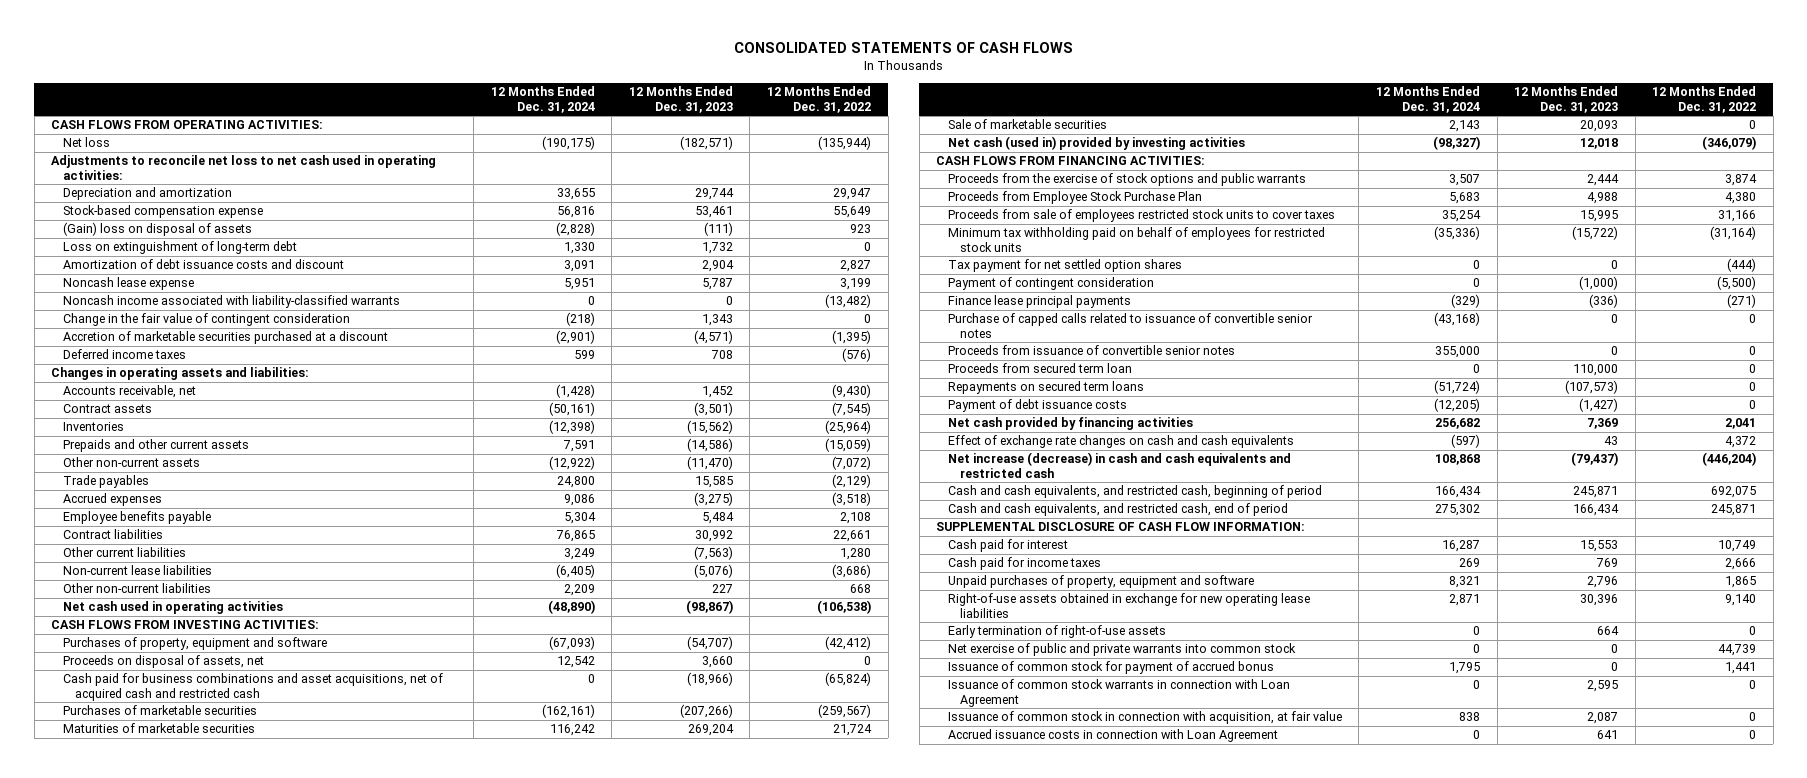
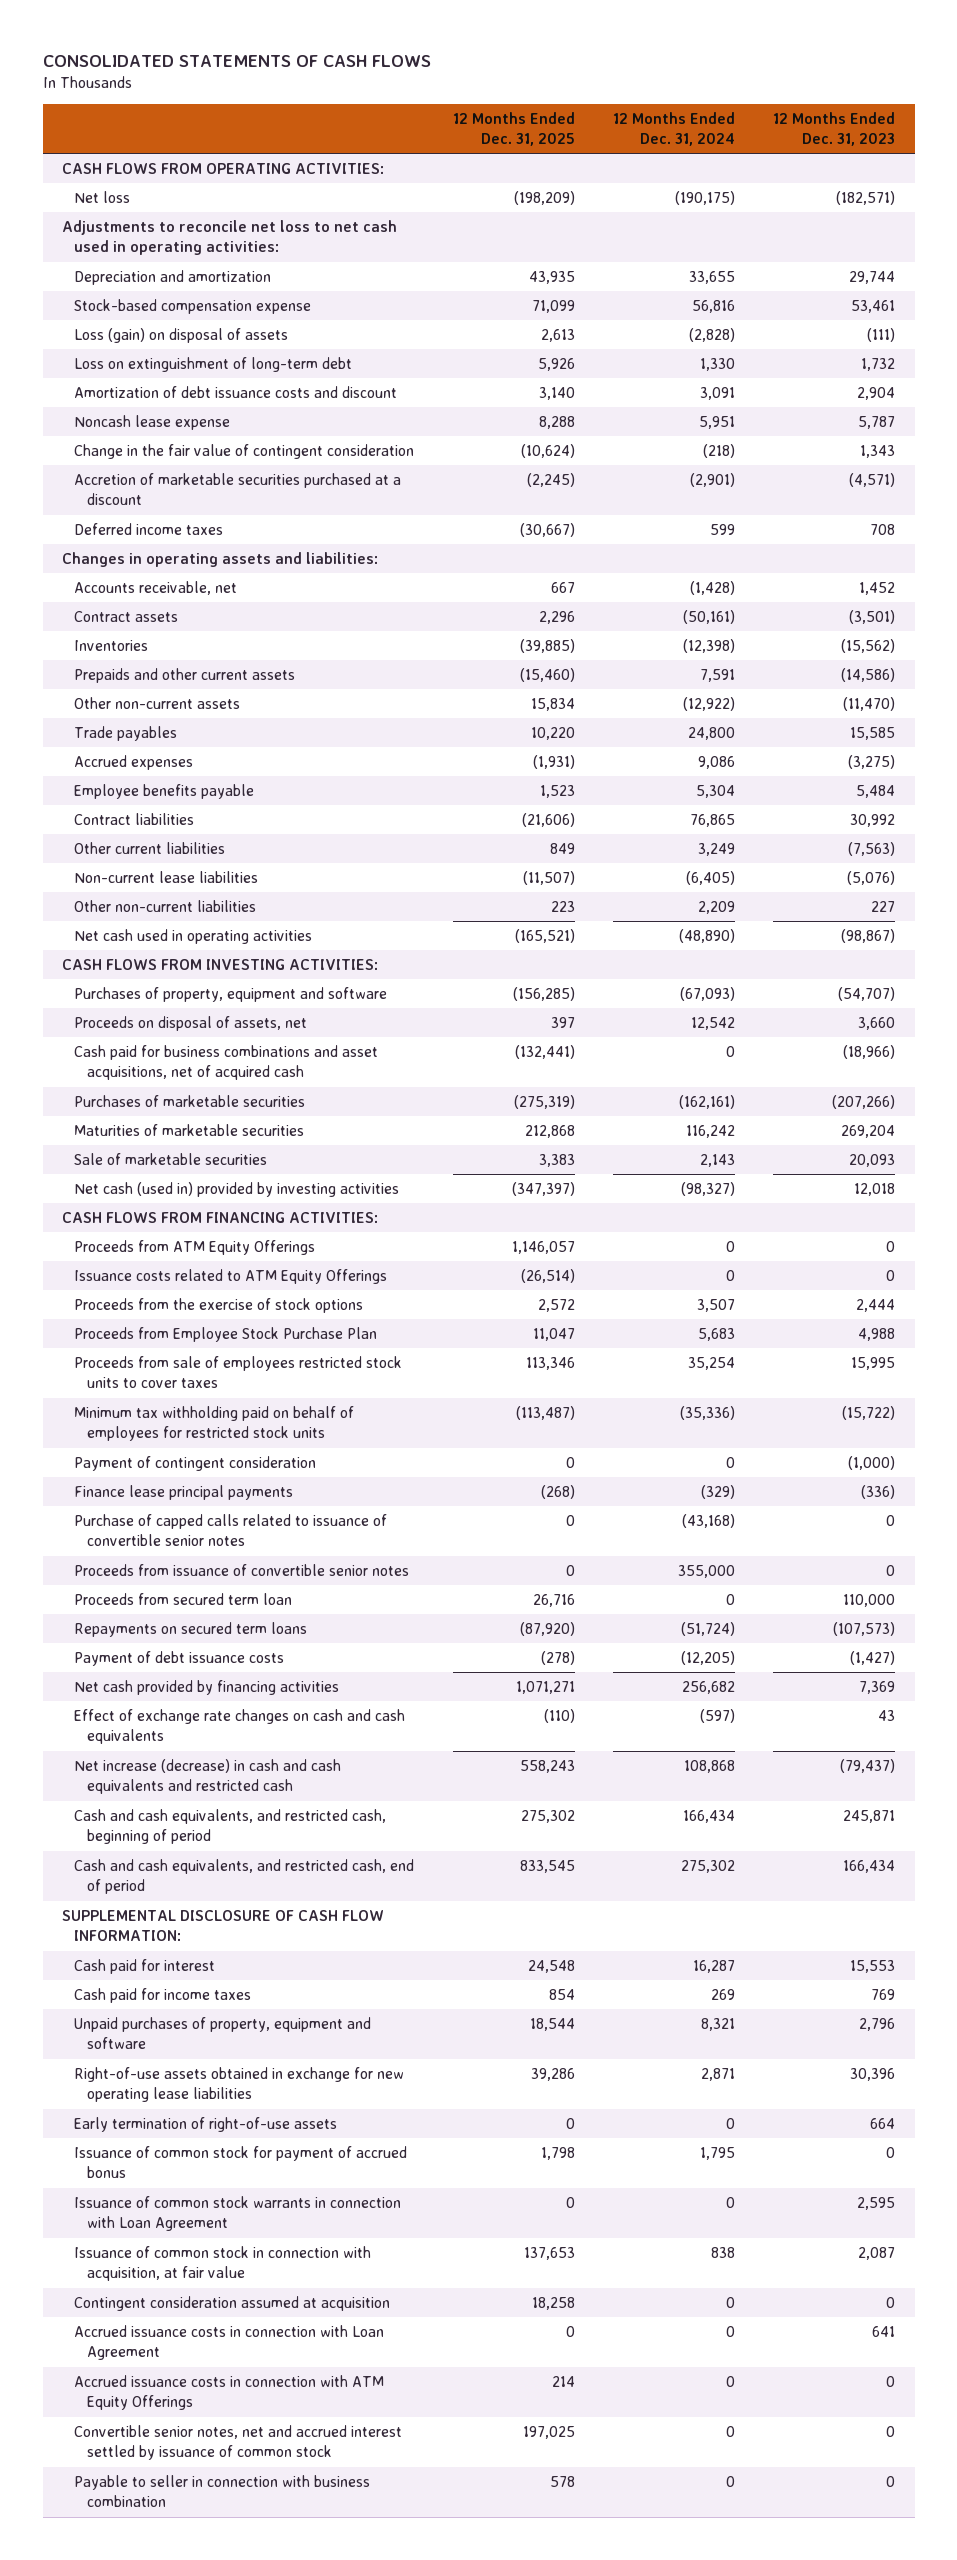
[766,86,871,113] 12 Months Ended Dec. 31, 2022 -> none
none -> [452,111,575,146] 12 Months Ended Dec. 31, 2025
[62,222,252,237] (Gain) loss on disposal of assets -> [74,328,289,344] Loss (gain) on disposal of assets
[62,295,400,309] Noncash income associated with liability-classified warrants -> none
[62,673,443,701] Cash paid for business combinations and asset acquisitions, net of acquired cash and restricted cash -> [74,1045,379,1081] Cash paid for business combinations and asset acquisitions, net of acquired cash
none -> [74,1240,316,1256] Proceeds from ATM Equity Offerings
none -> [74,1269,388,1285] Issuance costs related to ATM Equity Offerings
[947,173,1306,187] Proceeds from the exercise of stock options and public warrants -> [74,1298,364,1314] Proceeds from the exercise of stock options
[947,259,1182,273] Tax payment for net settled option shares -> none
[947,643,1296,657] Net exercise of public and private warrants into common stock -> none
none -> [74,2296,391,2312] Contingent consideration assumed at acquisition
none -> [74,2375,385,2411] Accrued issuance costs in connection with ATM Equity Offerings
none -> [74,2425,403,2461] Convertible senior notes, net and accrued interest settled by issuance of common stock
none -> [74,2475,371,2508] Payable to seller in connection with business combination

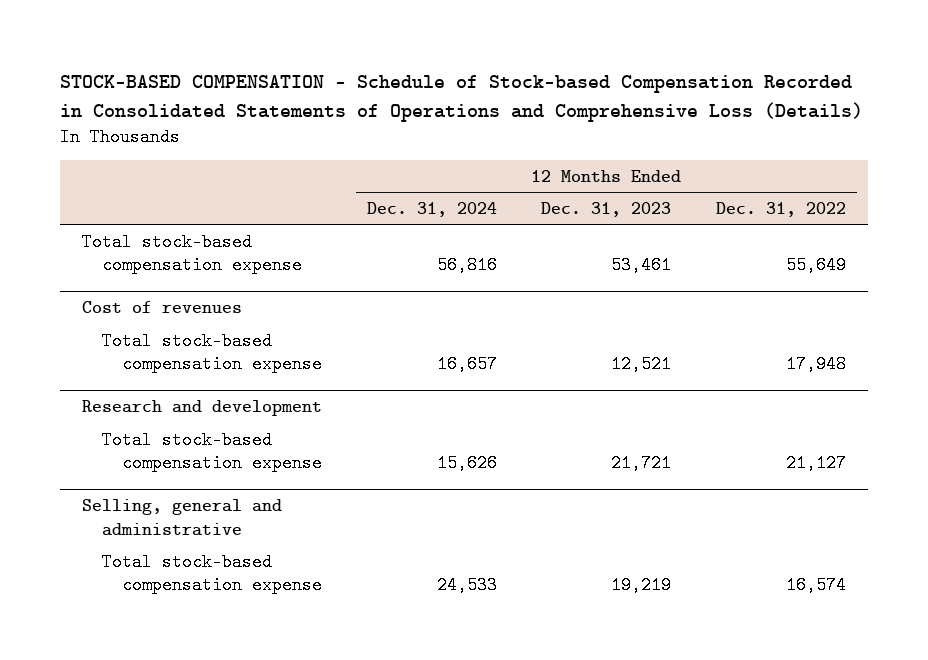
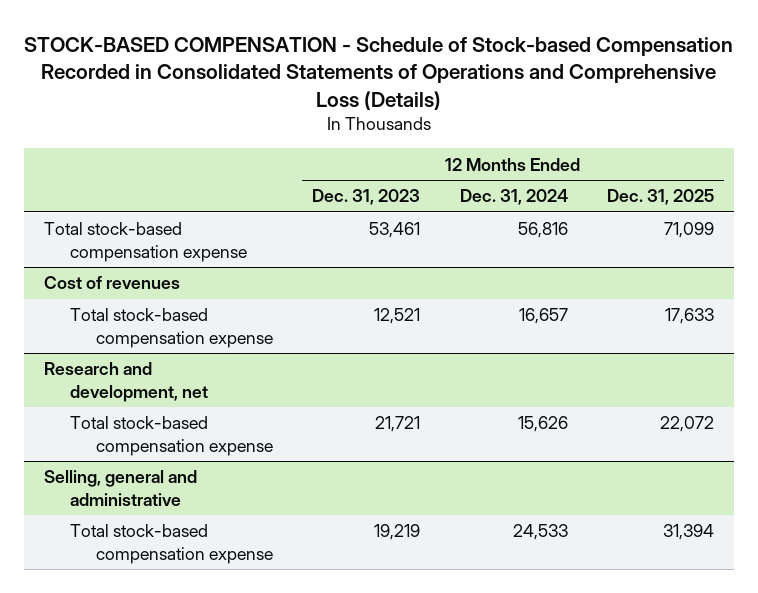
[716,202,847,218] Dec. 31, 2022 -> none
none -> [607,189,715,206] Dec. 31, 2025
[81,400,322,417] Research and development -> [44,362,208,403] Research and development, net

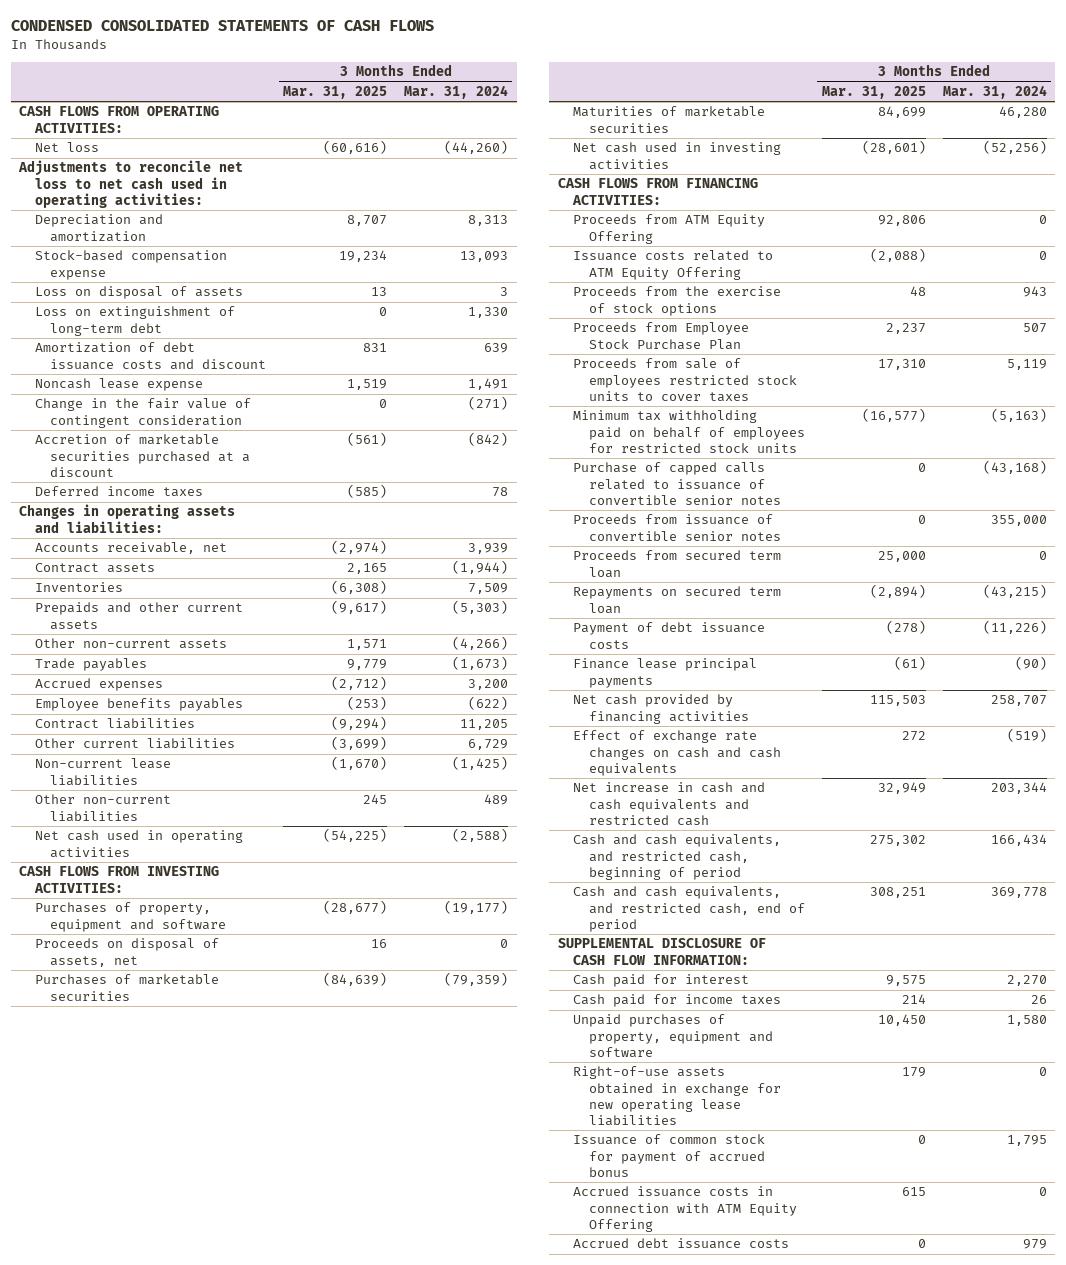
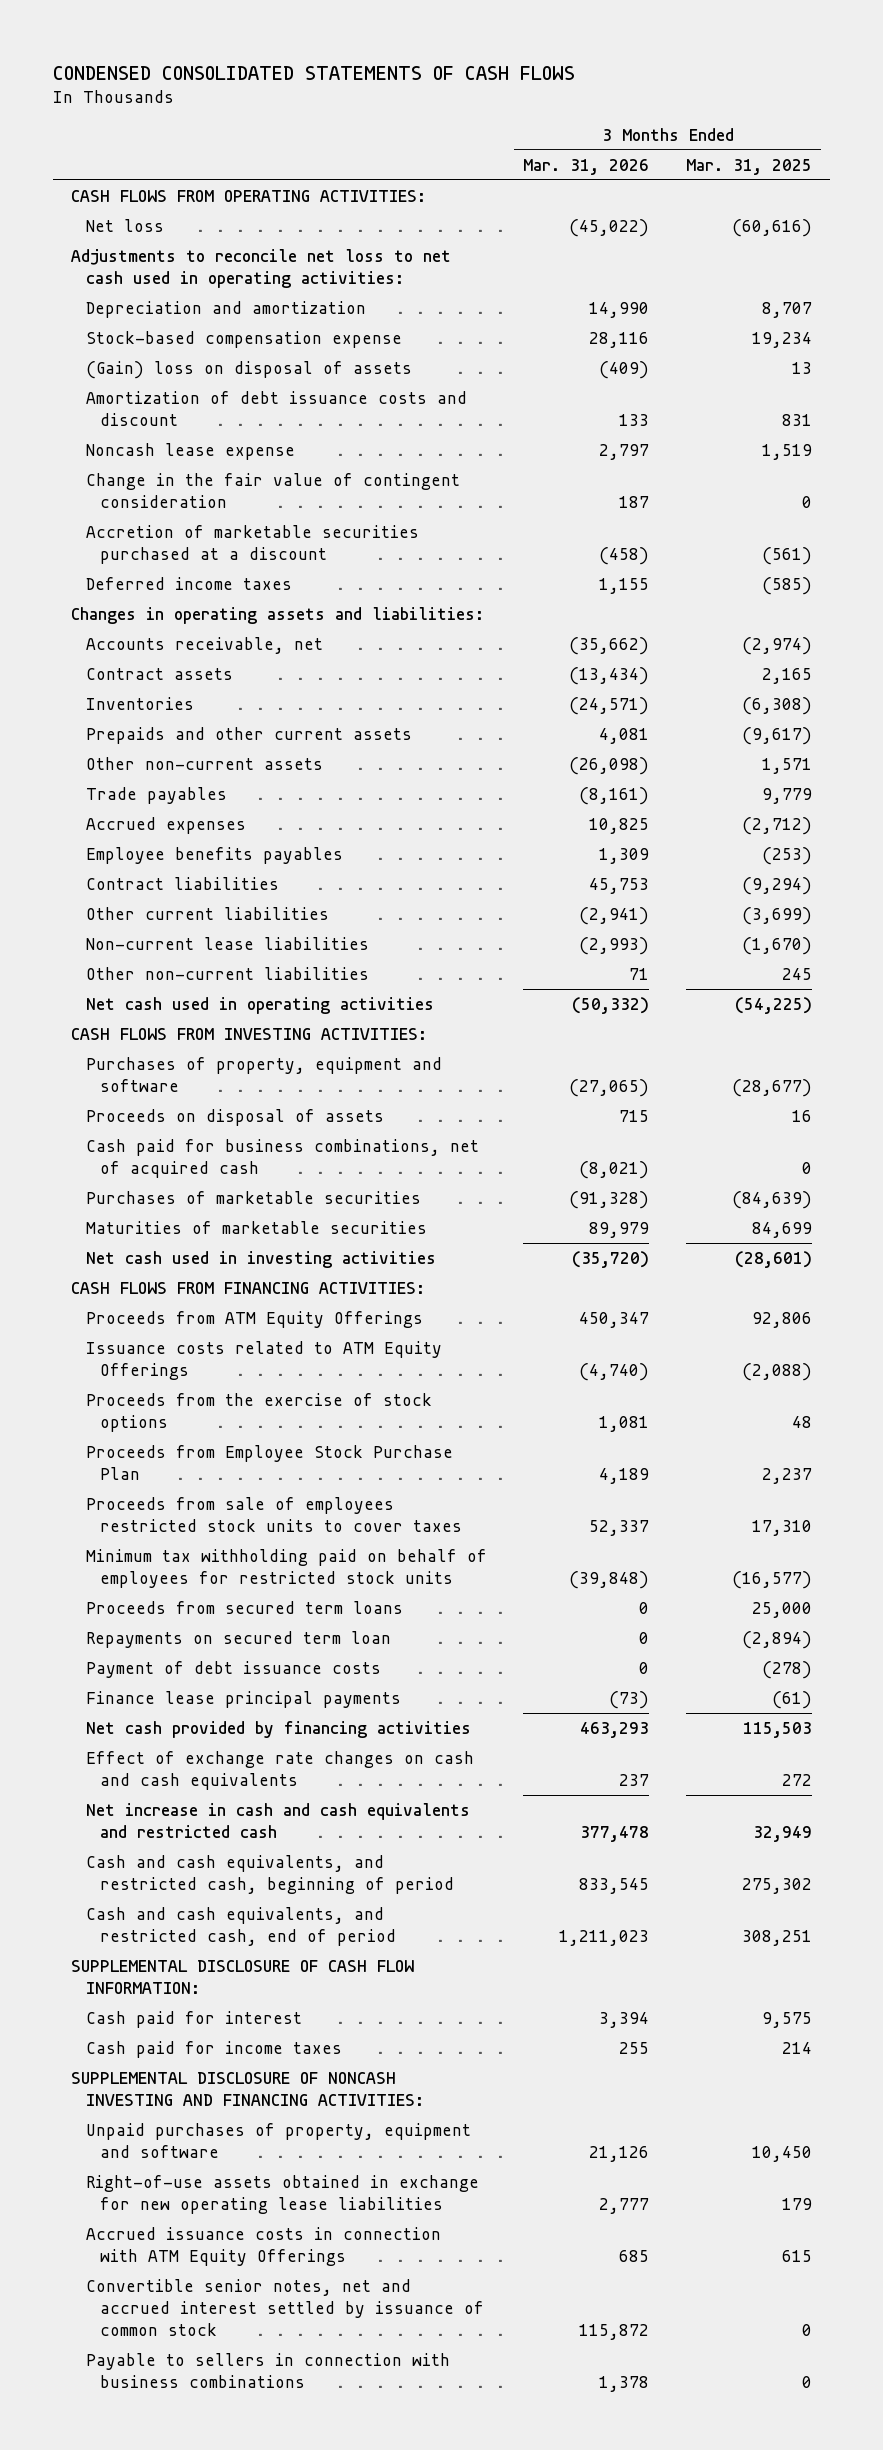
[404,85,509,100] Mar. 31, 2024 -> none
none -> [523,158,650,175] Mar. 31, 2026
[34,306,235,336] Loss on extinguishment of long-term debt -> none
[34,286,243,300] Loss on disposal of assets -> [85,360,412,379] (Gain) loss on disposal of assets
[34,938,219,967] Proceeds on disposal of assets, net -> [85,1108,384,1126] Proceeds on disposal of assets
none -> [85,1138,479,1178] Cash paid for business combinations, net of acquired cash
[573,214,766,244] Proceeds from ATM Equity Offering -> [85,1310,423,1328] Proceeds from ATM Equity Offerings
[573,250,774,280] Issuance costs related to ATM Equity Offering -> [85,1340,442,1380] Issuance costs related to ATM Equity Offerings
[573,462,781,505] Purchase of capped calls related to issuance of convertible senior notes -> none
[573,514,781,541] Proceeds from issuance of convertible senior notes -> none
[573,550,782,578] Proceeds from secured term loan -> [85,1600,403,1614] Proceeds from secured term loans
none -> [71,2071,424,2106] SUPPLEMENTAL DISCLOSURE OF NONCASH INVESTING AND FINANCING ACTIVITIES:
[573,1134,766,1177] Issuance of common stock for payment of accrued bonus -> none
[573,1238,790,1250] Accrued debt issuance costs -> none
[573,1186,797,1232] Accrued issuance costs in connection with ATM Equity Offering -> [85,2226,441,2266] Accrued issuance costs in connection with ATM Equity Offerings
none -> [85,2278,485,2337] Convertible senior notes, net and accrued interest settled by issuance of common stock
none -> [85,2352,450,2388] Payable to sellers in connection with business combinations

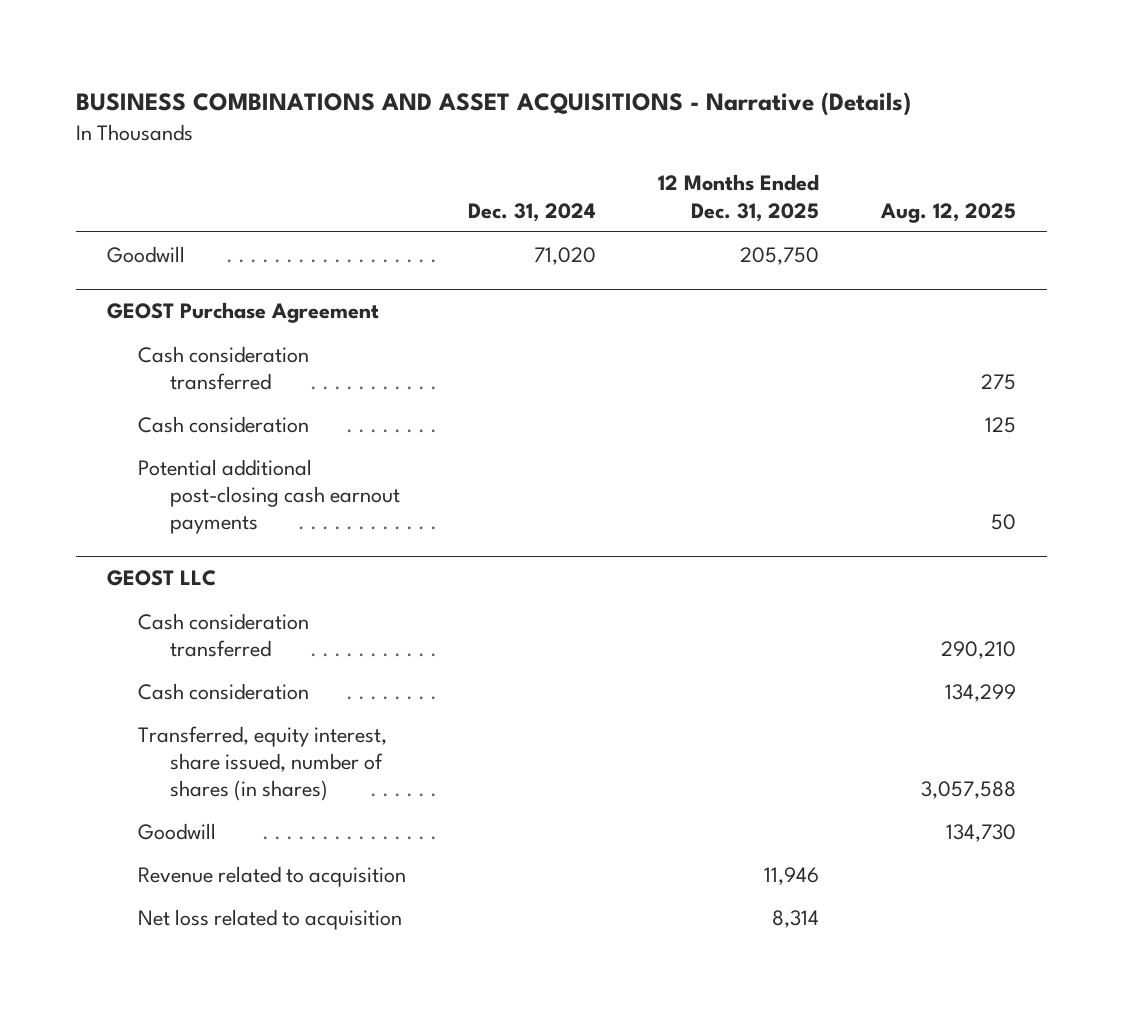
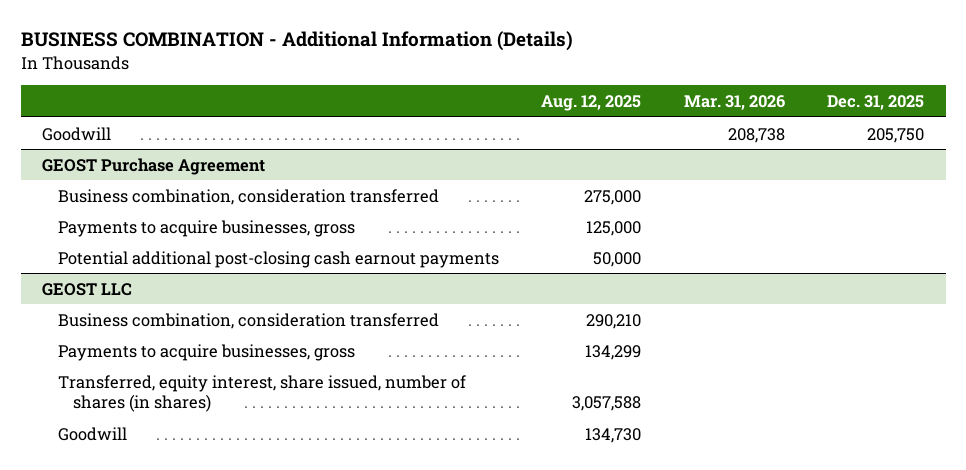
[76,92,912,117] BUSINESS COMBINATIONS AND ASSET ACQUISITIONS - Narrative (Details) -> [20,31,573,52] BUSINESS COMBINATION - Additional Information (Details)
[468,202,597,222] Dec. 31, 2024 -> none
[658,174,820,222] 12 Months Ended Dec. 31, 2025 -> none
none -> [683,94,785,110] Mar. 31, 2026
none -> [827,94,925,110] Dec. 31, 2025
[138,415,310,433] Cash consideration -> none
[138,345,310,390] Cash consideration transferred -> [57,188,439,205] Business combination, consideration transferred
[981,373,1017,390] 275 -> [584,189,642,205] 275,000
none -> [57,219,355,237] Payments to acquire businesses, gross
[991,514,1017,531] 50 -> [593,251,642,267] 50,000
[138,612,310,657] Cash consideration transferred -> [57,312,439,329] Business combination, consideration transferred
[138,682,310,700] Cash consideration -> [57,343,355,361] Payments to acquire businesses, gross
[138,865,407,887] Revenue related to acquisition -> none
[138,908,403,930] Net loss related to acquisition -> none

